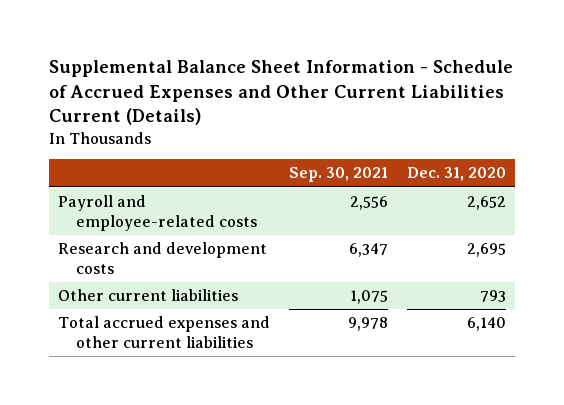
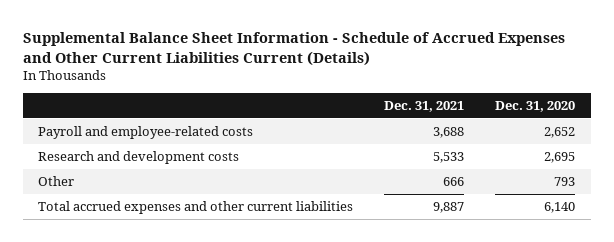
[289,167,389,183] Sep. 30, 2021 -> none
none -> [384,100,465,112] Dec. 31, 2021
[58,288,239,301] Other current liabilities -> [38,176,75,187] Other

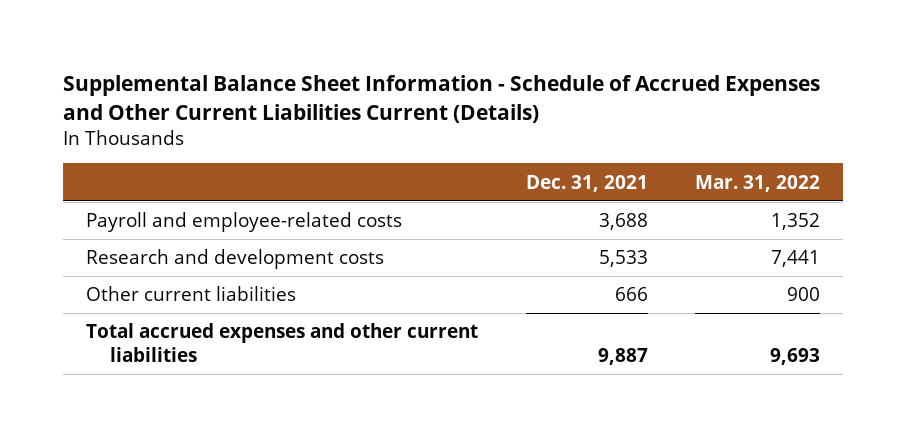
[495,100,576,112] Dec. 31, 2020 -> none
none -> [694,174,820,192] Mar. 31, 2022
[38,176,75,187] Other -> [86,286,297,302] Other current liabilities

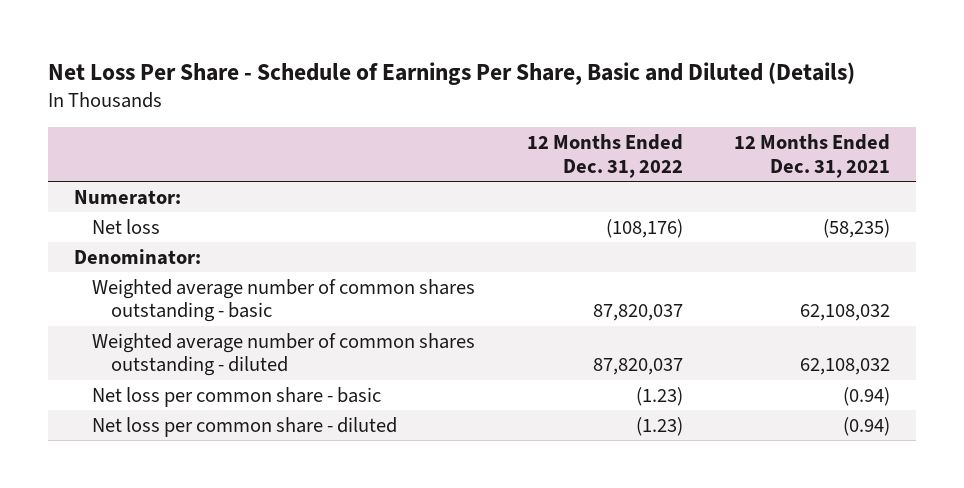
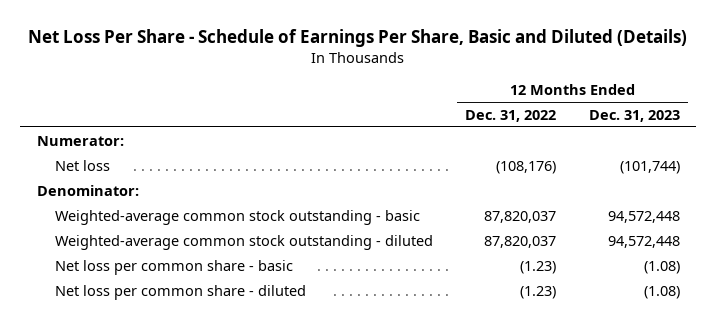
[734,134,891,178] 12 Months Ended Dec. 31, 2021 -> none
none -> [588,109,680,122] Dec. 31, 2023
[92,278,476,323] Weighted average number of common shares outstanding - basic -> [54,209,420,225] Weighted-average common stock outstanding - basic
[92,332,476,377] Weighted average number of common shares outstanding - diluted -> [54,234,433,250] Weighted-average common stock outstanding - diluted

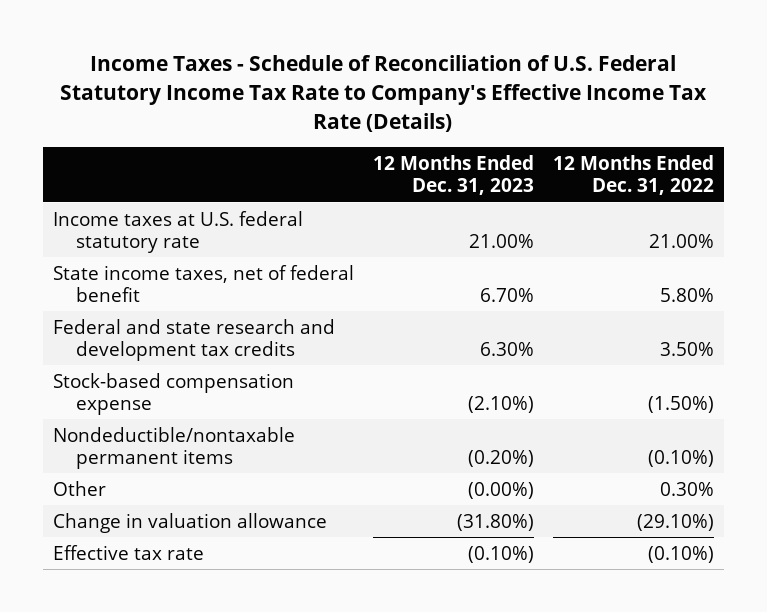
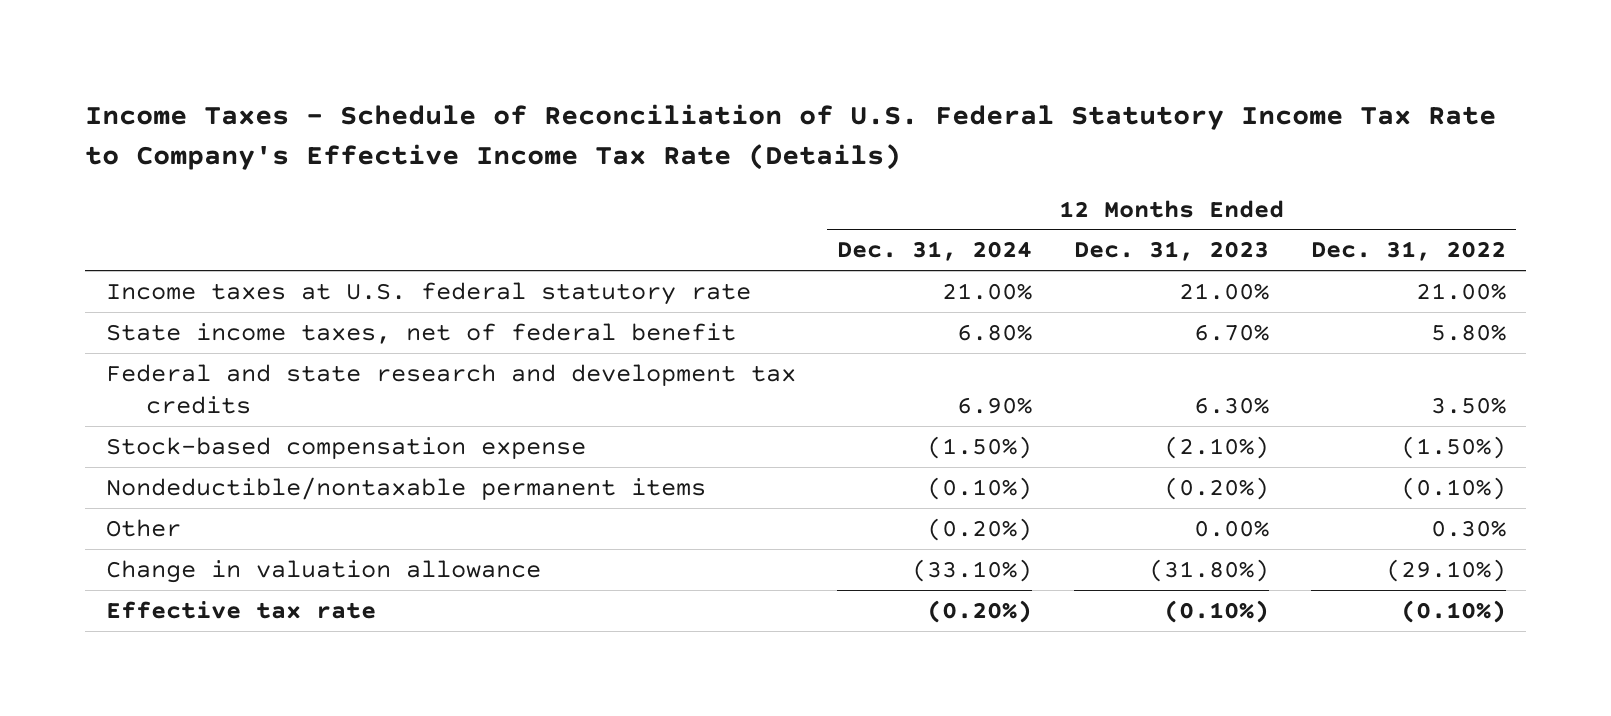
none -> [837,241,1033,262] Dec. 31, 2024
[467,481,534,499] (0.00%) -> [1194,519,1270,537] 0.00%

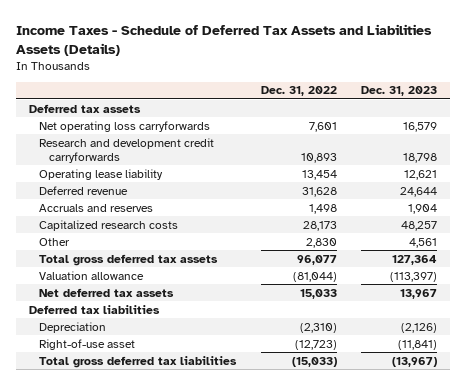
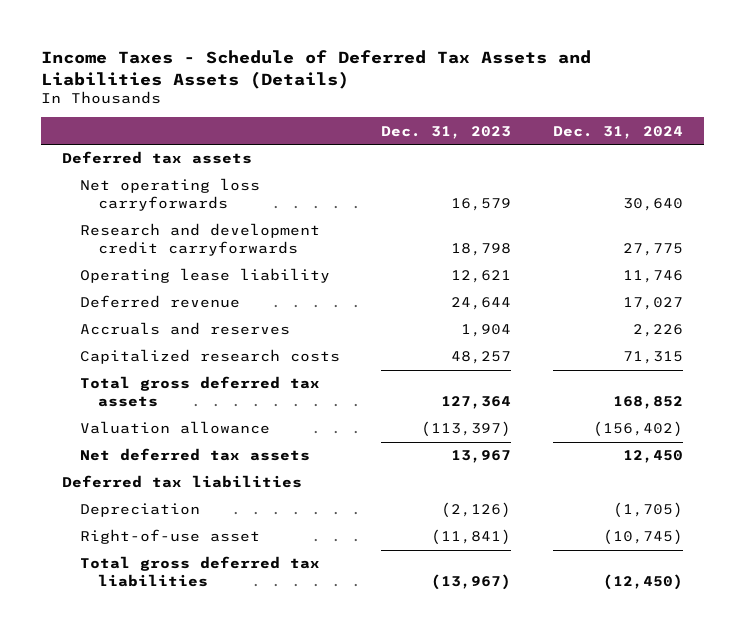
[260,86,337,97] Dec. 31, 2022 -> none
none -> [552,125,683,139] Dec. 31, 2024
[38,237,70,246] Other -> none

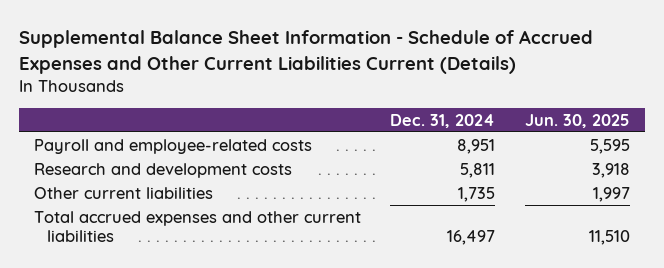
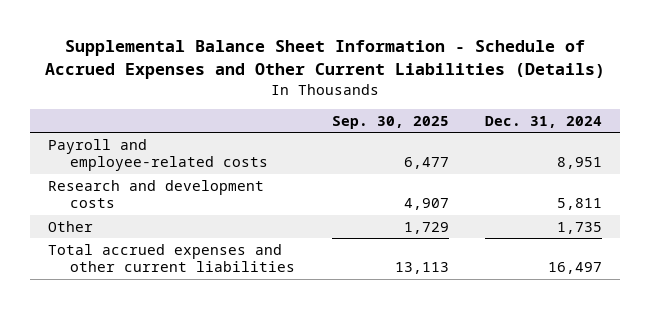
[19,30,594,74] Supplemental Balance Sheet Information - Schedule of Accrued Expenses and Other Current Liabilities Current (Details) -> [44,40,605,79] Supplemental Balance Sheet Information - Schedule of Accrued Expenses and Other Current Liabilities (Details)
[524,113,630,128] Jun. 30, 2025 -> none
none -> [331,115,449,129] Sep. 30, 2025
[33,186,213,199] Other current liabilities -> [48,220,94,232] Other

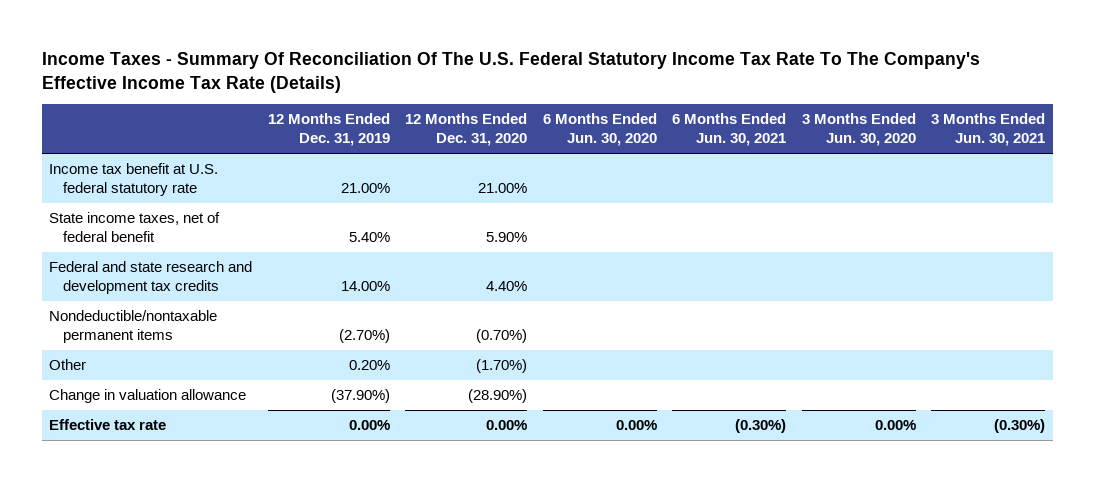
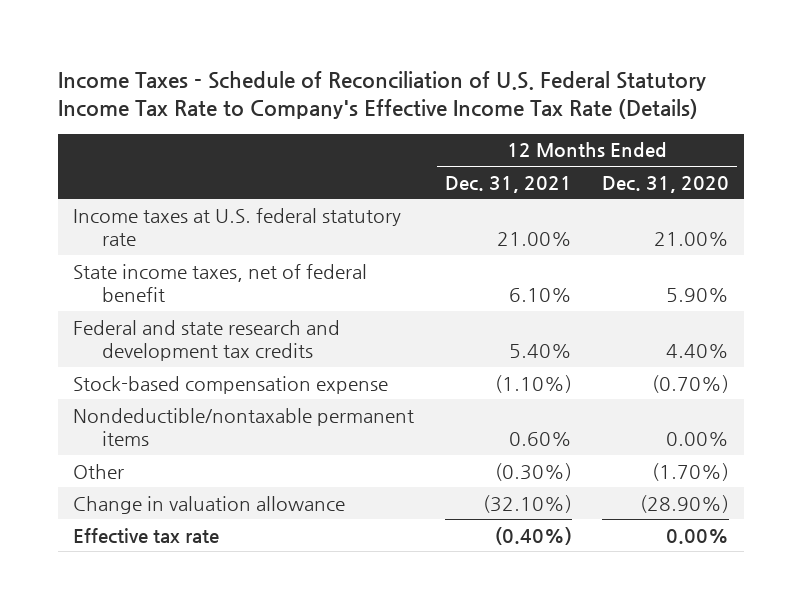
[41,52,980,93] Income Taxes - Summary Of Reconciliation Of The U.S. Federal Statutory Income Tax Rate To The Company's Effective Income Tax Rate (Details) -> [58,70,707,120] Income Taxes - Schedule of Reconciliation of U.S. Federal Statutory Income Tax Rate to Company's Effective Income Tax Rate (Details)
[267,113,390,147] 12 Months Ended Dec. 31, 2019 -> none
[542,113,657,147] 6 Months Ended Jun. 30, 2020 -> none
[672,113,787,147] 6 Months Ended Jun. 30, 2021 -> none
[801,113,916,147] 3 Months Ended Jun. 30, 2020 -> none
[930,113,1045,147] 3 Months Ended Jun. 30, 2021 -> none
none -> [444,175,572,193] Dec. 31, 2021
[49,163,219,197] Income tax benefit at U.S. federal statutory rate -> [73,207,402,247] Income taxes at U.S. federal statutory rate
none -> [73,375,389,394] Stock-based compensation expense
[476,329,528,344] (0.70%) -> [665,432,729,447] 0.00%

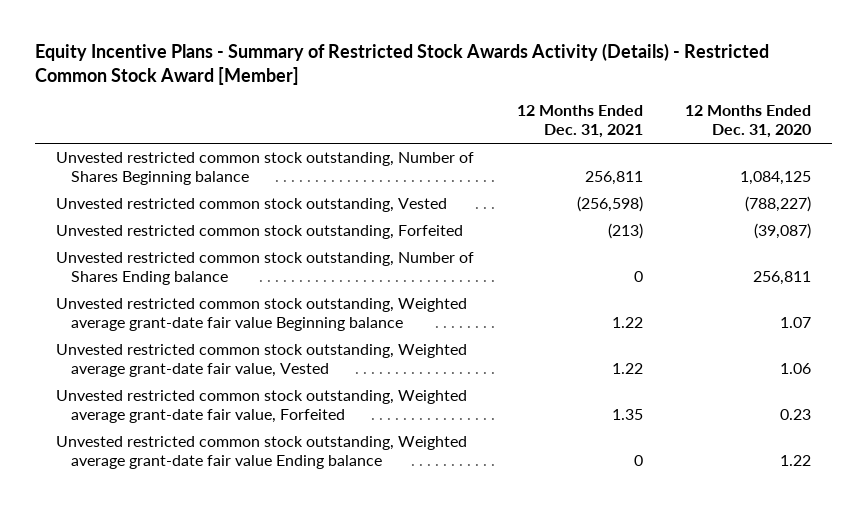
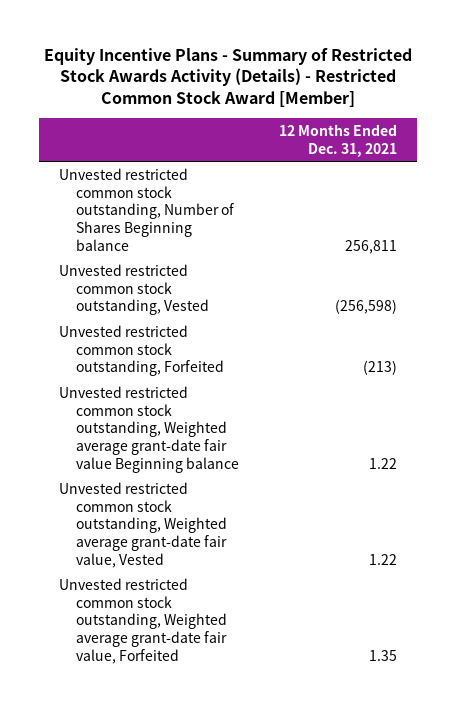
[685,105,812,139] 12 Months Ended Dec. 31, 2020 -> none
[56,251,475,285] Unvested restricted common stock outstanding, Number of Shares Ending balance -> none
[56,435,468,469] Unvested restricted common stock outstanding, Weighted average grant-date fair value Ending balance -> none

